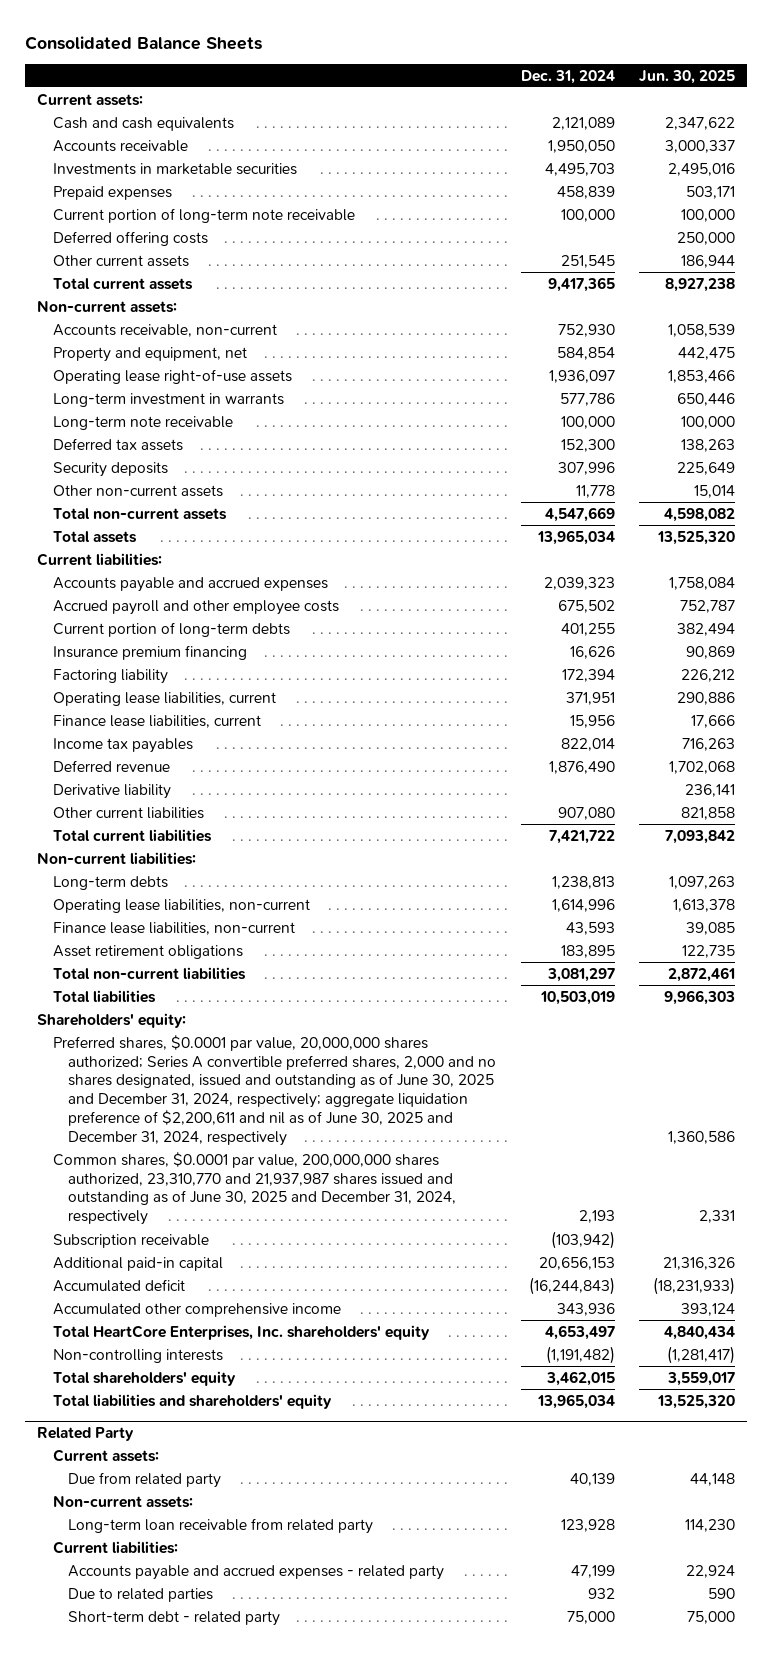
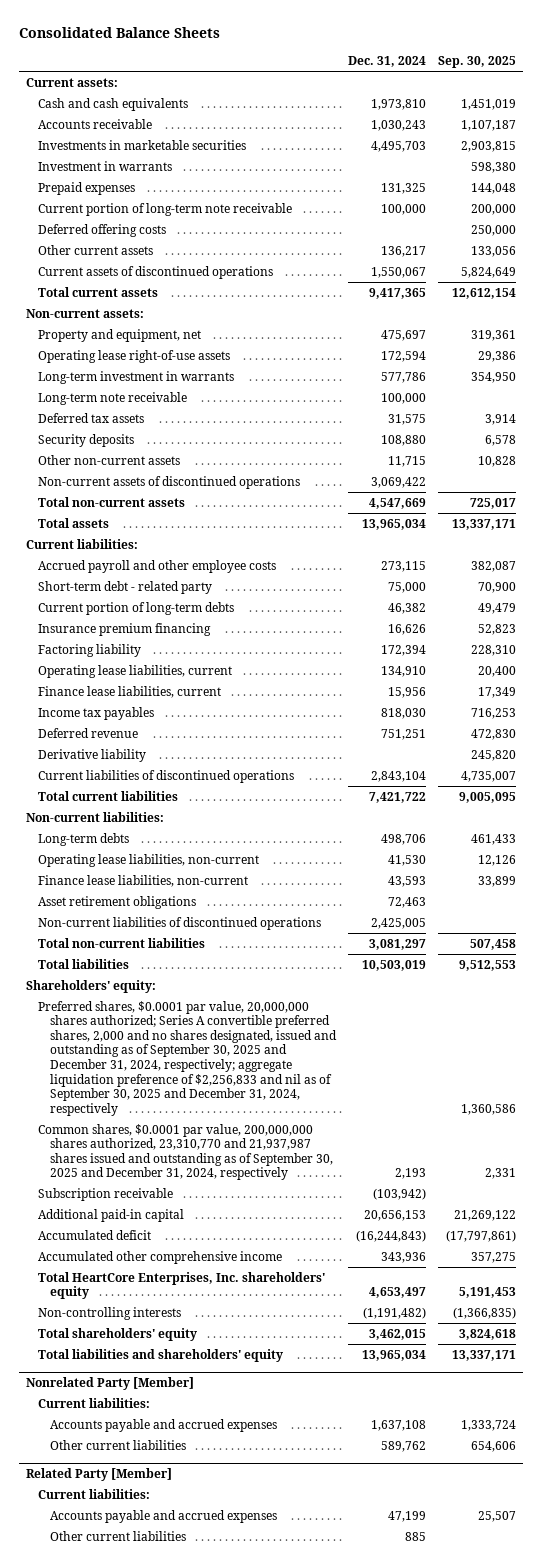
[638,69,735,84] Jun. 30, 2025 -> none
none -> [438,56,517,69] Sep. 30, 2025
[551,116,615,130] 2,121,089 -> [370,98,426,110] 1,973,810
[547,139,615,153] 1,950,050 -> [370,119,426,131] 1,030,243
none -> [37,160,172,171] Investment in warrants
[556,185,615,199] 458,839 -> [380,182,426,194] 131,325
[560,254,615,268] 251,545 -> [380,245,426,257] 136,217
none -> [37,265,273,279] Current assets of discontinued operations
[52,323,277,337] Accounts receivable, non-current -> none
[556,346,615,360] 584,854 -> [380,329,426,341] 475,697
[548,369,615,383] 1,936,097 -> [380,350,426,362] 172,594
[560,438,615,452] 152,300 -> [387,413,426,425] 31,575
[557,461,615,475] 307,996 -> [380,434,426,446] 108,880
[575,484,615,498] 11,778 -> [387,455,426,467] 11,715
none -> [37,475,300,489] Non-current assets of discontinued operations
[52,576,328,592] Accounts payable and accrued expenses -> none
[557,599,615,613] 675,502 -> [380,560,426,572] 273,115
none -> [37,580,212,594] Short-term debt - related party
[560,622,615,636] 401,255 -> [387,602,426,614] 46,382
[565,691,615,705] 371,951 -> [380,665,426,677] 134,910
[560,737,615,751] 822,014 -> [380,707,426,719] 818,030
[548,760,615,774] 1,876,490 -> [380,728,426,740] 751,251
[52,806,204,819] Other current liabilities -> none
none -> [37,769,294,783] Current liabilities of discontinued operations
[551,875,615,889] 1,238,813 -> [380,833,426,845] 498,706
[551,898,615,912] 1,614,996 -> [387,854,426,866] 41,530
[560,944,615,958] 183,895 -> [387,896,426,908] 72,463
none -> [37,916,321,930] Non-current liabilities of discontinued operations
[52,1034,497,1147] Preferred shares, $0.0001 par value, 20,000,000 shares authorized; Series A convertible preferred shares, 2,000 and no shares designated, issued and outstanding as of June 30, 2025 and December 31, 2024, respectively; aggregate liquidation preference of $2,200,611 and nil as of June 30, 2025 and December 31, 2024, respectively -> [37,1000,337,1116] Preferred shares, $0.0001 par value, 20,000,000 shares authorized; Series A convertible preferred shares, 2,000 and no shares designated, issued and outstanding as of September 30, 2025 and December 31, 2024, respectively; aggregate liquidation preference of $2,256,833 and nil as of September 30, 2025 and December 31, 2024, respectively
[52,1151,457,1226] Common shares, $0.0001 par value, 200,000,000 shares authorized, 23,310,770 and 21,937,987 shares issued and outstanding as of June 30, 2025 and December 31, 2024, respectively -> [37,1123,333,1181] Common shares, $0.0001 par value, 200,000,000 shares authorized, 23,310,770 and 21,937,987 shares issued and outstanding as of September 30, 2025 and December 31, 2024, respectively
[37,1427,135,1442] Related Party -> none
[52,1448,159,1462] Current assets: -> none
[68,1471,222,1488] Due from related party -> none
[52,1495,193,1508] Non-current assets: -> none
[68,1517,374,1534] Long-term loan receivable from related party -> none
none -> [25,1377,194,1391] Nonrelated Party [Member]
[68,1587,214,1602] Due to related parties -> none
[68,1610,281,1626] Short-term debt - related party -> none
none -> [49,1418,277,1432] Accounts payable and accrued expenses
none -> [49,1439,186,1450] Other current liabilities
none -> [25,1468,172,1482] Related Party [Member]
none -> [37,1488,150,1499] Current liabilities:
[68,1564,445,1580] Accounts payable and accrued expenses - related party -> [49,1509,277,1523] Accounts payable and accrued expenses
none -> [49,1530,186,1541] Other current liabilities

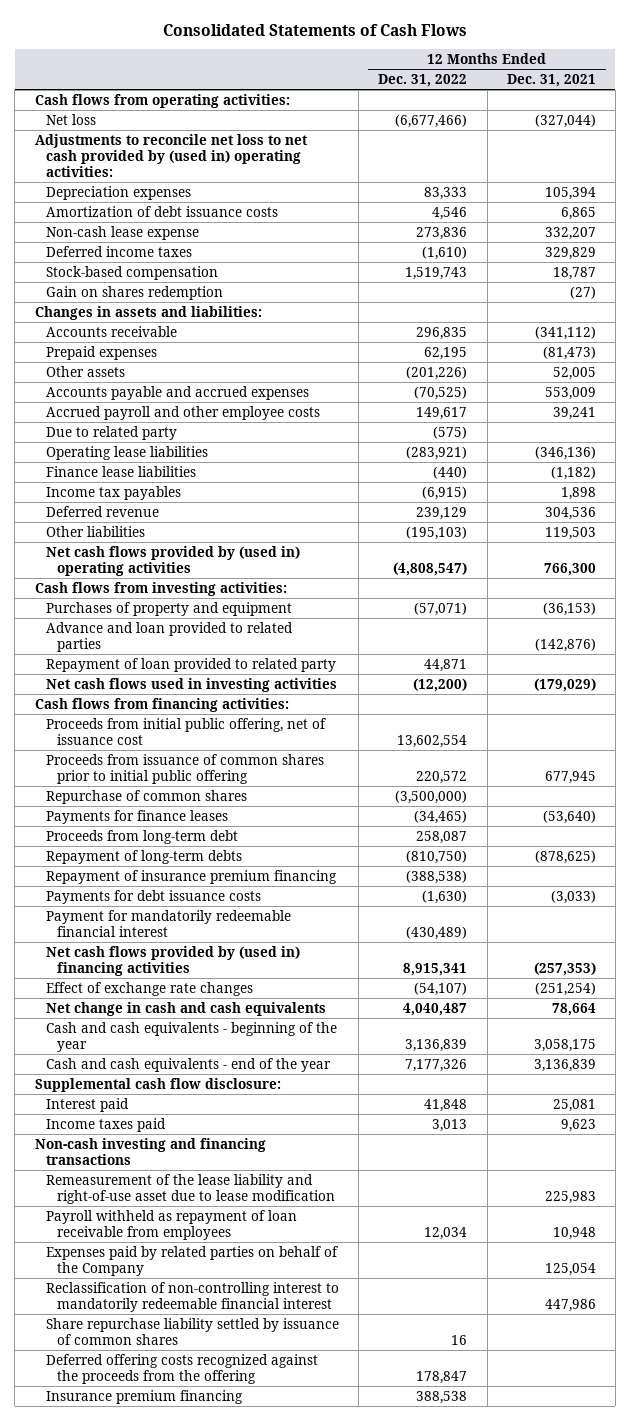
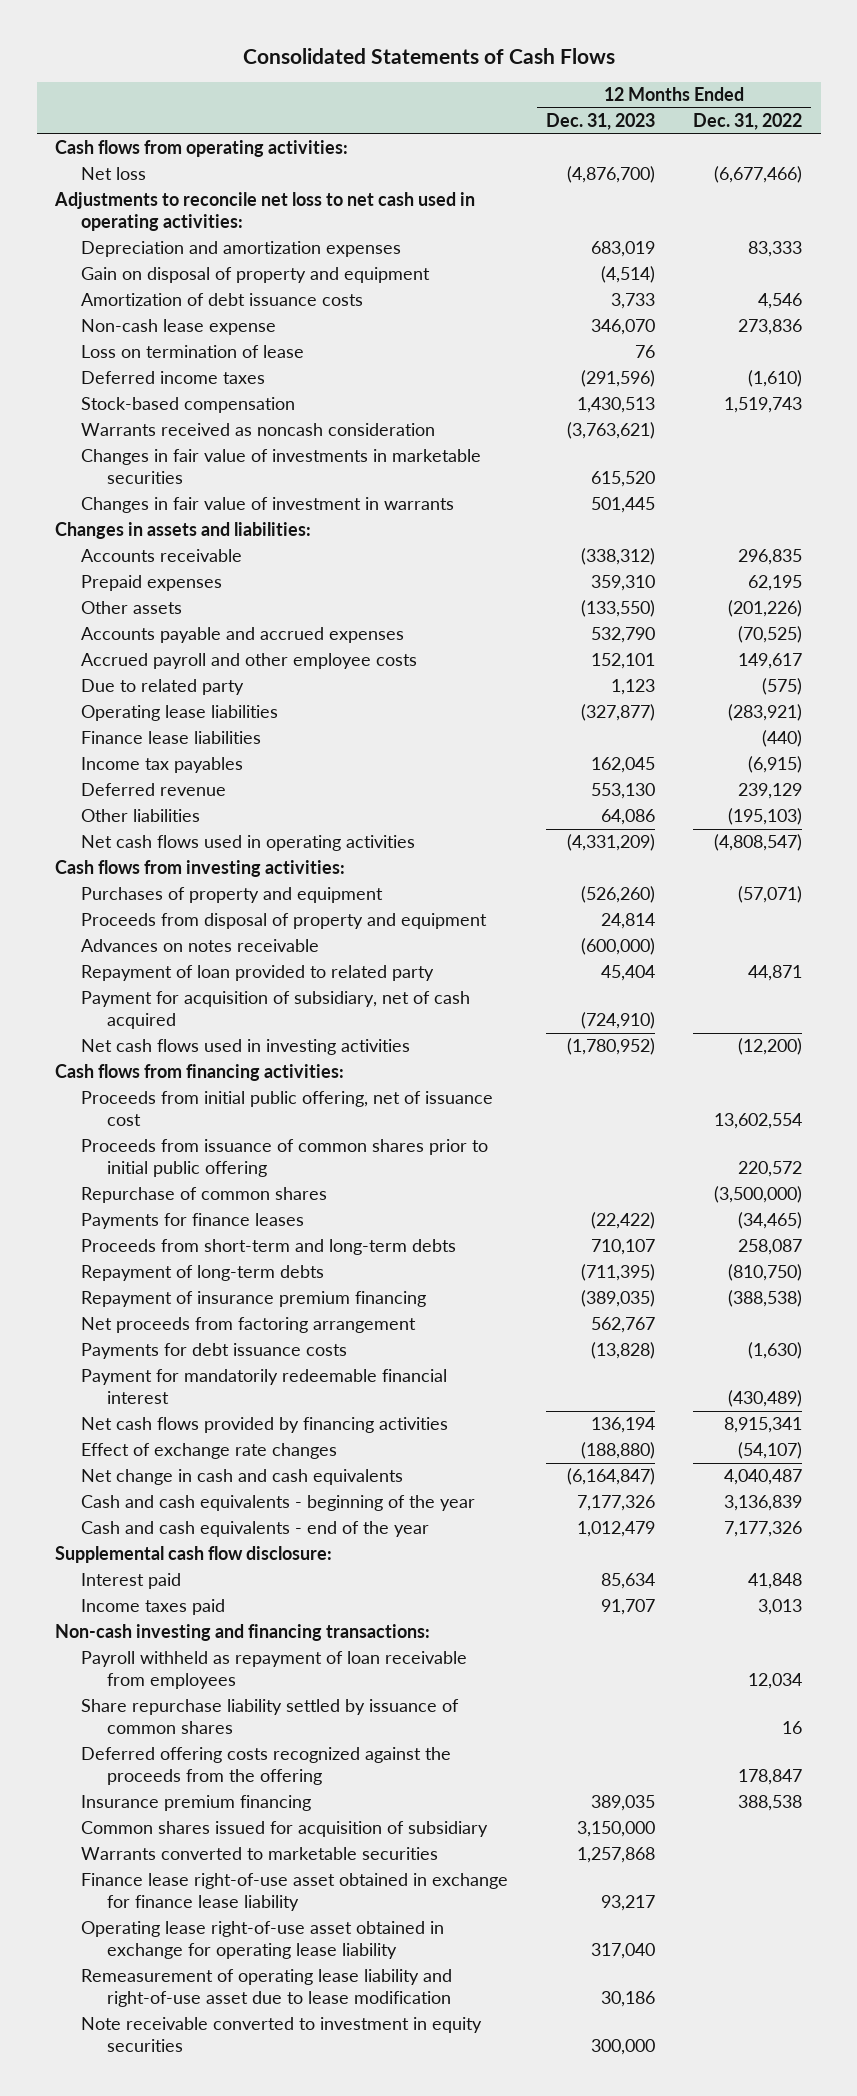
[506,73,596,87] Dec. 31, 2021 -> none
none -> [546,113,656,131] Dec. 31, 2023
[34,133,308,177] Adjustments to reconcile net loss to net cash provided by (used in) operating activities: -> [54,192,476,231] Adjustments to reconcile net loss to net cash used in operating activities:
[45,185,191,200] Depreciation expenses -> [81,241,402,258] Depreciation and amortization expenses
none -> [81,267,431,284] Gain on disposal of property and equipment
none -> [81,345,305,359] Loss on termination of lease
[45,285,223,300] Gain on shares redemption -> none
none -> [81,423,436,437] Warrants received as noncash consideration
none -> [81,449,482,484] Changes in fair value of investments in marketable securities
none -> [81,497,455,514] Changes in fair value of investment in warrants
[45,545,300,576] Net cash flows provided by (used in) operating activities -> [81,835,416,852] Net cash flows used in operating activities
none -> [81,913,488,930] Proceeds from disposal of property and equipment
[45,621,293,652] Advance and loan provided to related parties -> [81,939,320,953] Advances on notes receivable
none -> [81,991,471,1029] Payment for acquisition of subsidiary, net of cash acquired
[45,829,238,844] Proceeds from long-term debt -> [81,1239,457,1256] Proceeds from short-term and long-term debts
none -> [81,1317,417,1334] Net proceeds from factoring arrangement
[45,945,300,976] Net cash flows provided by (used in) financing activities -> [81,1417,449,1434] Net cash flows provided by financing activities
[45,1173,335,1204] Remeasurement of the lease liability and right-of-use asset due to lease modification -> none
[34,1137,266,1165] Non-cash investing and financing transactions -> [55,1624,431,1642] Non-cash investing and financing transactions:
[45,1245,338,1276] Expenses paid by related parties on behalf of the Company -> none
[45,1281,339,1312] Reclassification of non-controlling interest to mandatorily redeemable financial interest -> none
none -> [81,1821,489,1838] Common shares issued for acquisition of subsidiary
none -> [81,1847,439,1861] Warrants converted to marketable securities
none -> [81,1873,509,1911] Finance lease right-of-use asset obtained in exchange for finance lease liability
none -> [81,1921,445,1959] Operating lease right-of-use asset obtained in exchange for operating lease liability
none -> [81,1969,453,2007] Remeasurement of operating lease liability and right-of-use asset due to lease modification
none -> [81,2017,483,2052] Note receivable converted to investment in equity securities

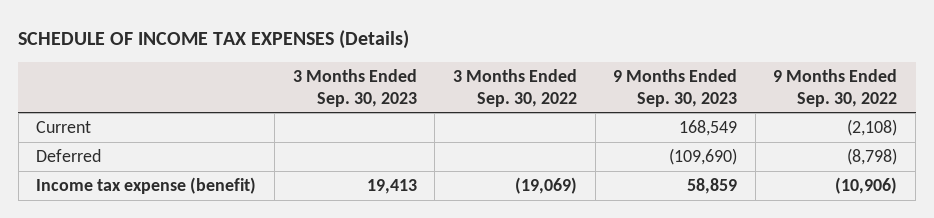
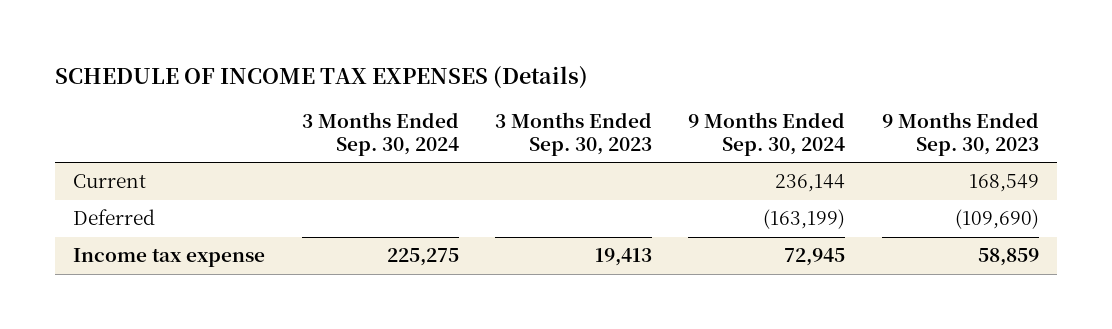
[452,69,577,107] 3 Months Ended Sep. 30, 2022 -> none
[773,69,898,107] 9 Months Ended Sep. 30, 2022 -> none
none -> [301,112,459,156] 3 Months Ended Sep. 30, 2024
none -> [688,112,846,156] 9 Months Ended Sep. 30, 2024
[36,176,257,194] Income tax expense (benefit) -> [73,248,266,268] Income tax expense

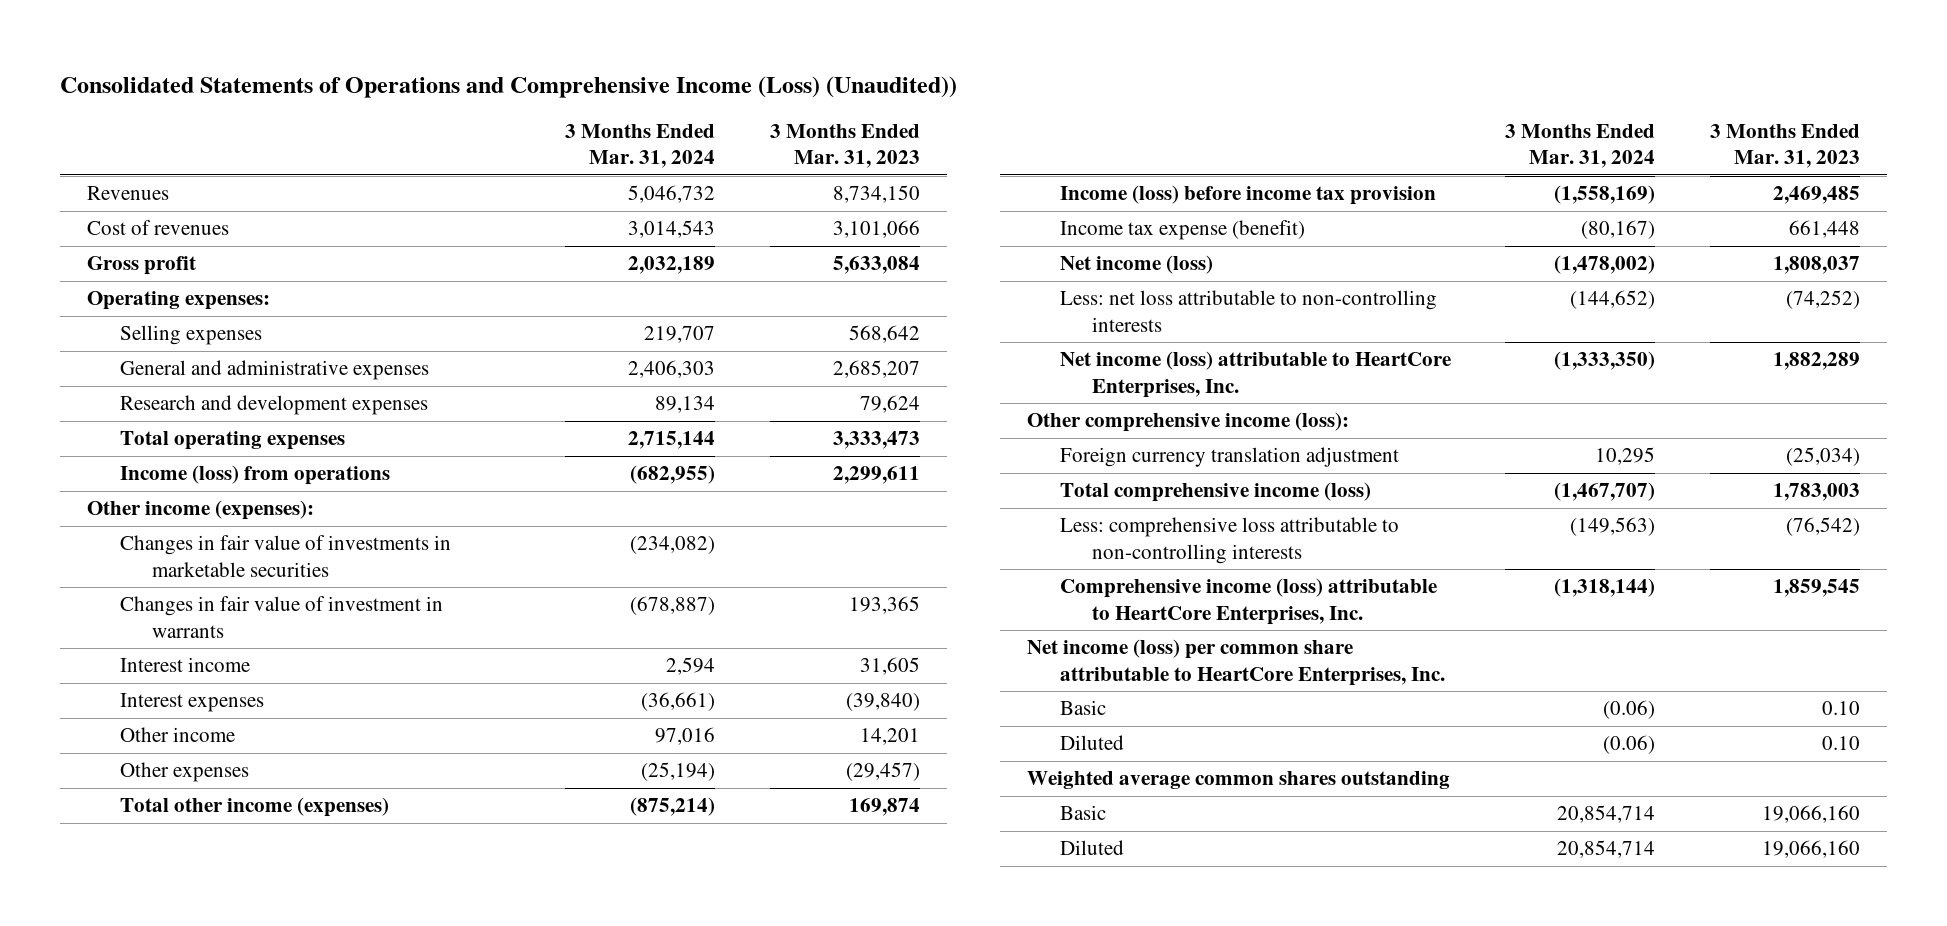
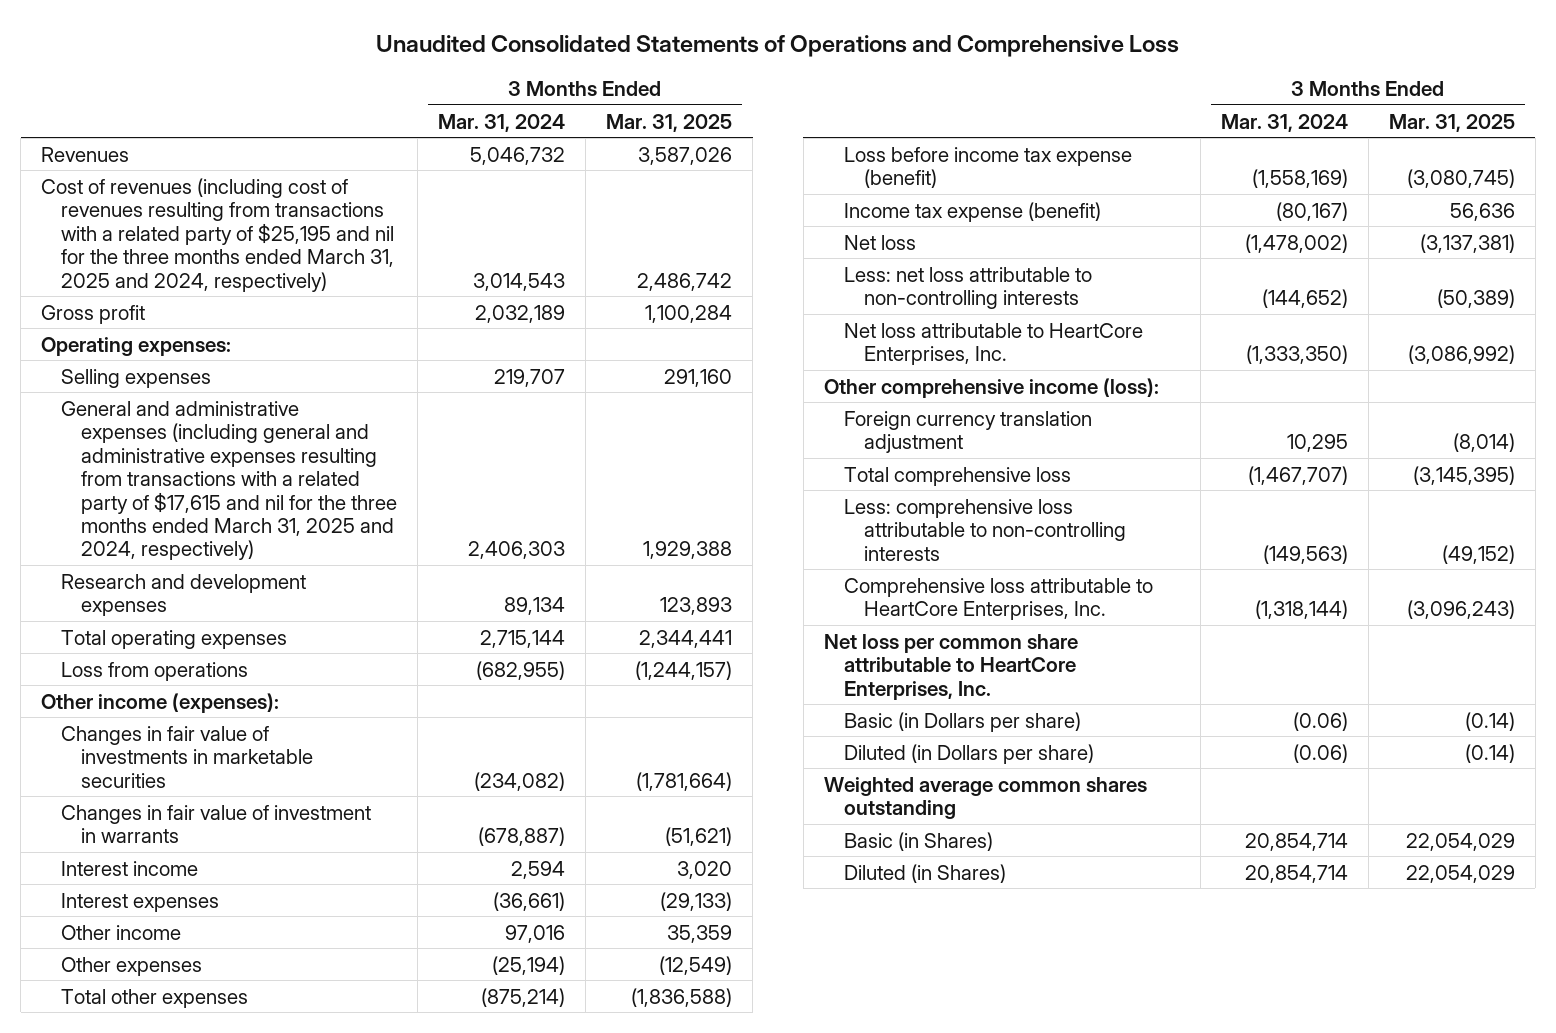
[60,75,958,98] Consolidated Statements of Operations and Comprehensive Income (Loss) (Unaudited)) -> [375,35,1179,58] Unaudited Consolidated Statements of Operations and Comprehensive Loss
[770,124,921,169] 3 Months Ended Mar. 31, 2023 -> none
none -> [605,113,732,132] Mar. 31, 2025
[87,220,230,236] Cost of revenues -> [41,177,394,292] Cost of revenues (including cost of revenues resulting from transactions with a related party of $25,195 and nil for the three months ended March 31, 2025 and 2024, respectively)
[119,360,429,381] General and administrative expenses -> [60,400,397,561] General and administrative expenses (including general and administrative expenses resulting from transactions with a related party of $17,615 and nil for the three months ended March 31, 2025 and 2024, respectively)
[119,465,390,486] Income (loss) from operations -> [60,661,248,681] Loss from operations
[119,797,389,818] Total other income (expenses) -> [60,988,248,1008] Total other expenses
[1059,185,1436,206] Income (loss) before income tax provision -> [843,146,1132,189] Loss before income tax expense (benefit)
[1059,255,1213,275] Net income (loss) -> [843,234,916,250] Net loss
[1059,351,1451,398] Net income (loss) attributable to HeartCore Enterprises, Inc. -> [843,322,1143,366] Net loss attributable to HeartCore Enterprises, Inc.
[1059,482,1371,503] Total comprehensive income (loss) -> [843,466,1071,486] Total comprehensive loss
[1059,578,1437,625] Comprehensive income (loss) attributable to HeartCore Enterprises, Inc. -> [843,577,1153,621] Comprehensive loss attributable to HeartCore Enterprises, Inc.
[1027,639,1445,686] Net income (loss) per common share attributable to HeartCore Enterprises, Inc. -> [823,633,1078,700] Net loss per common share attributable to HeartCore Enterprises, Inc.
[1059,700,1106,716] Basic -> [843,711,1081,732] Basic (in Dollars per share)
[1059,735,1124,751] Diluted -> [843,743,1094,764] Diluted (in Dollars per share)
[1059,805,1106,821] Basic -> [843,831,993,851] Basic (in Shares)
[1059,840,1124,856] Diluted -> [843,863,1006,883] Diluted (in Shares)

